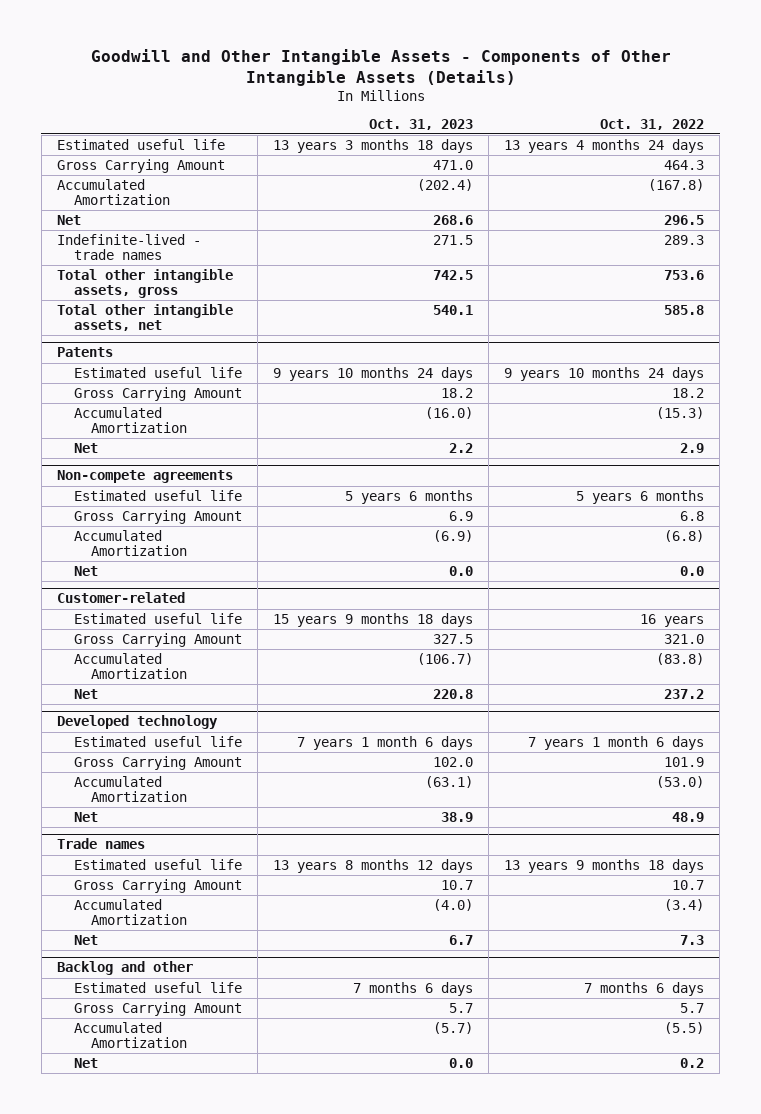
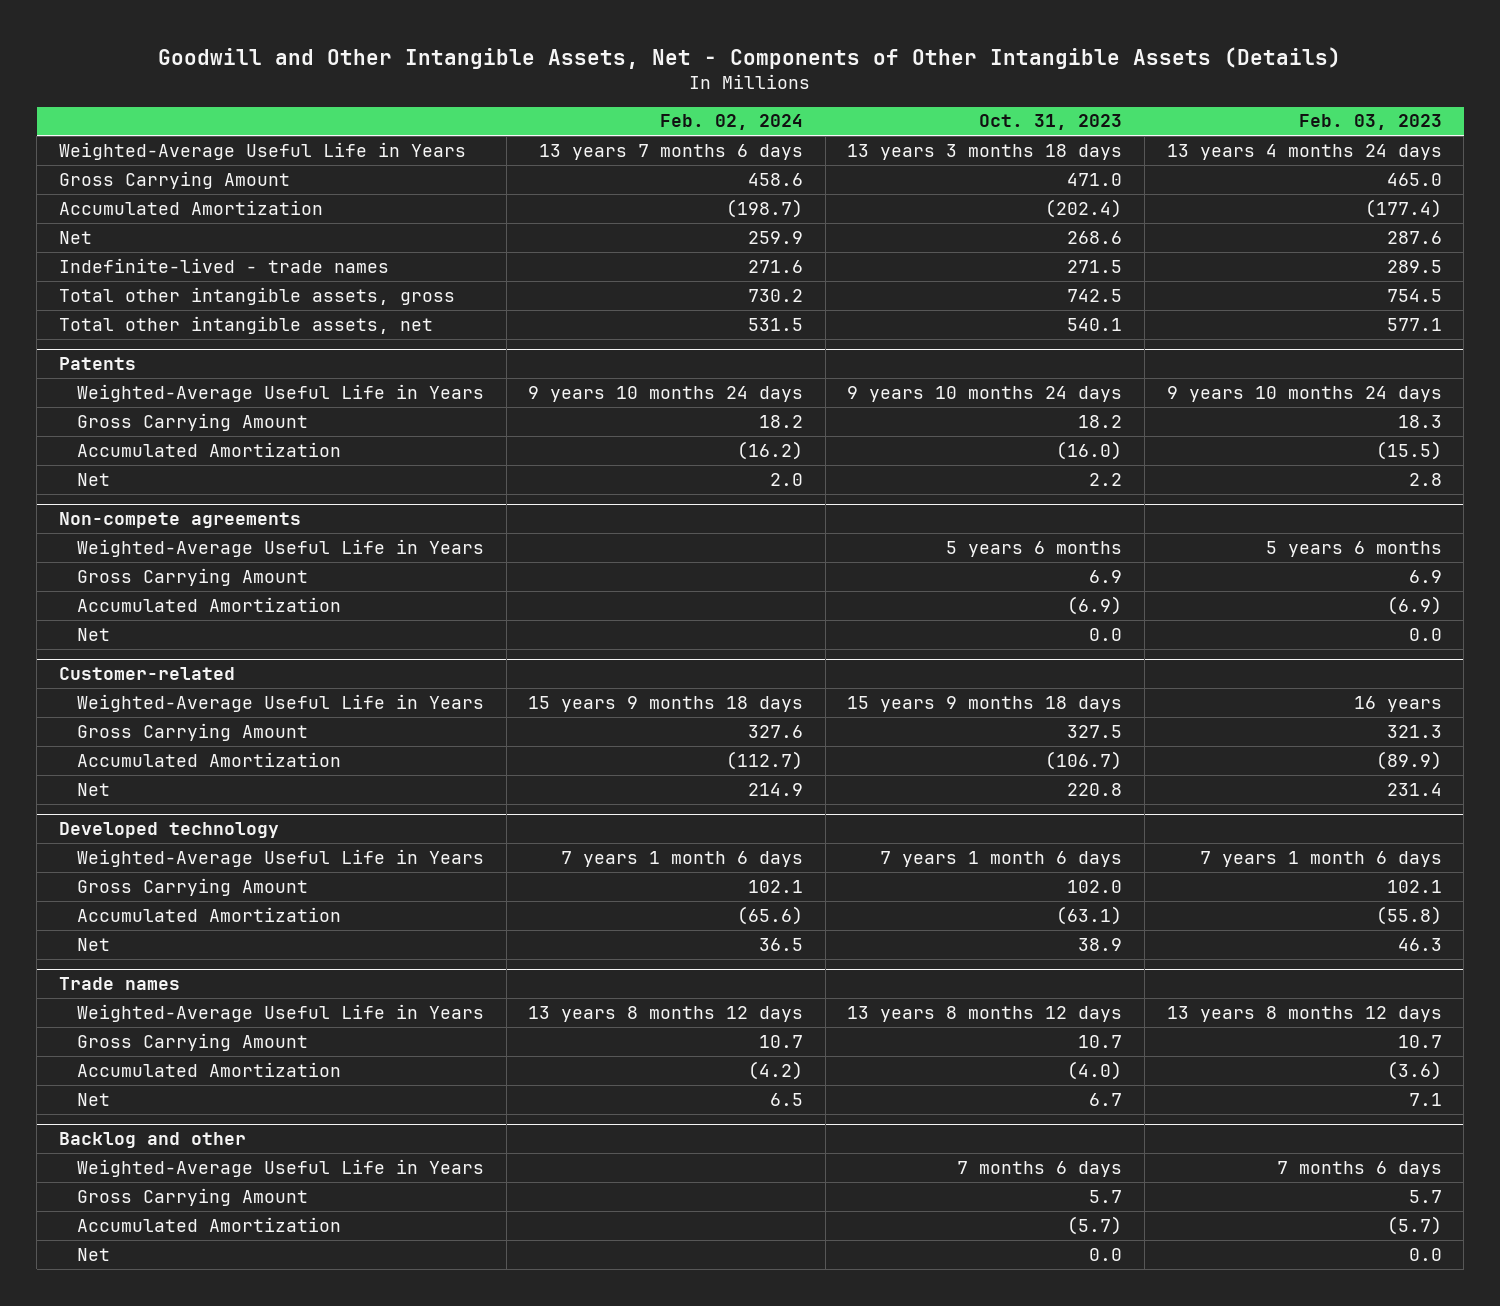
[90,49,671,86] Goodwill and Other Intangible Assets - Components of Other Intangible Assets (Details) -> [158,46,1342,69] Goodwill and Other Intangible Assets, Net - Components of Other Intangible Assets (Details)
[600,118,705,130] Oct. 31, 2022 -> none
none -> [660,114,804,131] Feb. 02, 2024
none -> [1298,114,1442,131] Feb. 03, 2023
[57,138,226,150] Estimated useful life -> [58,141,466,160] Weighted-Average Useful Life in Years
[73,366,242,378] Estimated useful life -> [77,383,485,402] Weighted-Average Useful Life in Years
[73,489,242,501] Estimated useful life -> [77,538,485,557] Weighted-Average Useful Life in Years
[73,612,242,624] Estimated useful life -> [77,693,485,712] Weighted-Average Useful Life in Years
[73,735,242,747] Estimated useful life -> [77,848,485,867] Weighted-Average Useful Life in Years
[73,858,242,870] Estimated useful life -> [77,1003,485,1022] Weighted-Average Useful Life in Years
[73,981,242,993] Estimated useful life -> [77,1158,485,1177] Weighted-Average Useful Life in Years

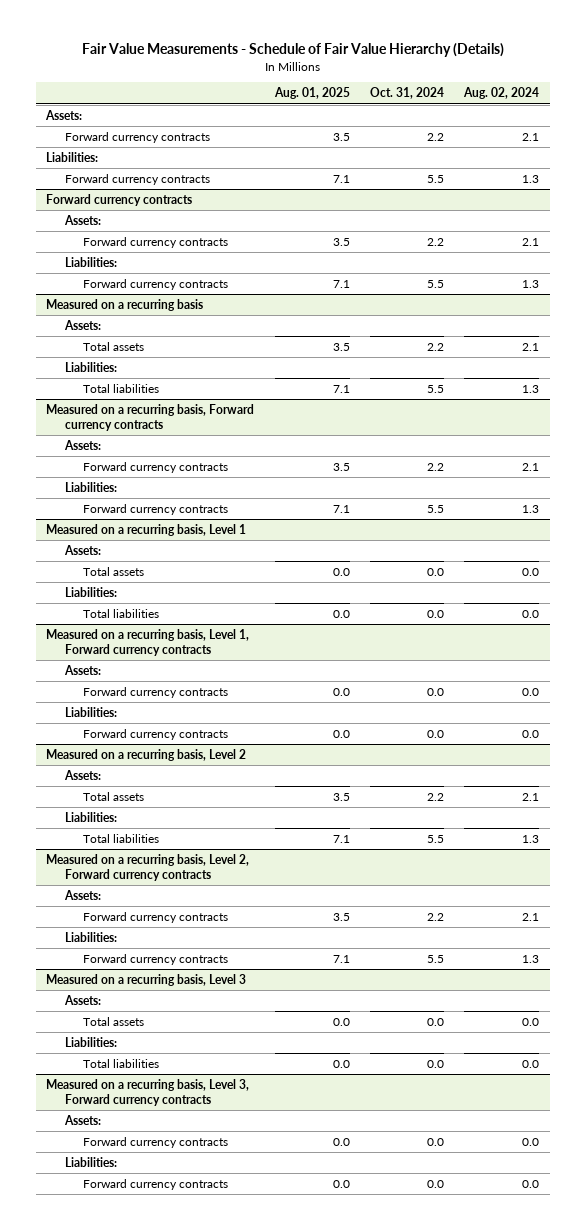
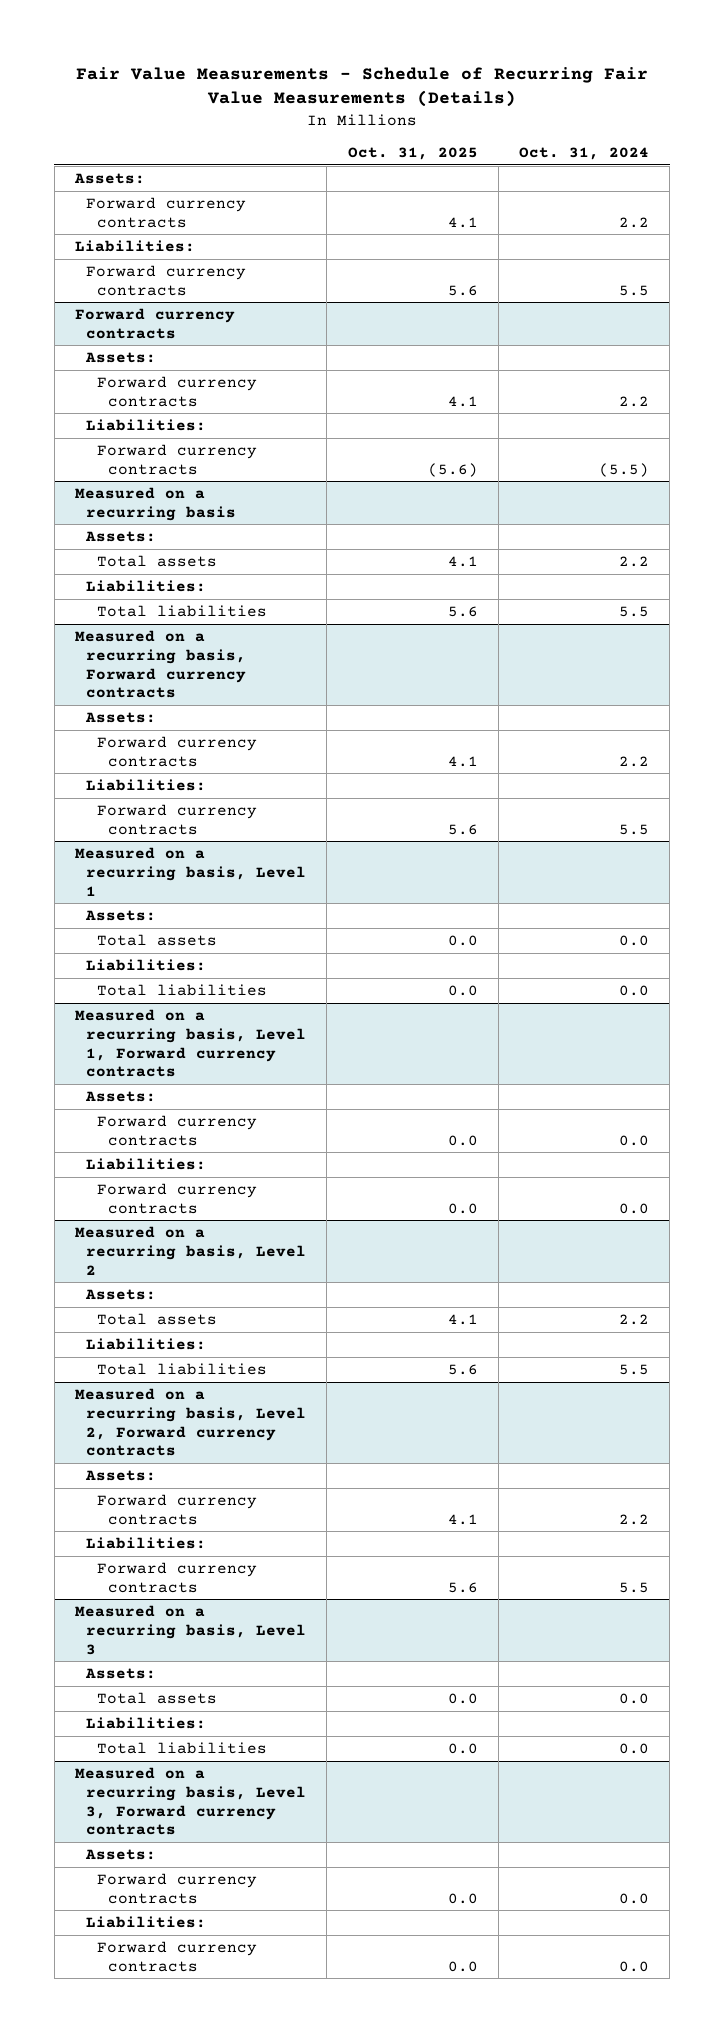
[81,43,504,58] Fair Value Measurements - Schedule of Fair Value Hierarchy (Details) -> [76,66,649,108] Fair Value Measurements - Schedule of Recurring Fair Value Measurements (Details)
[273,87,350,100] Aug. 01, 2025 -> none
[463,87,540,100] Aug. 02, 2024 -> none
none -> [347,147,478,161] Oct. 31, 2025
[426,279,444,288] 5.5 -> [598,462,649,477] (5.5)

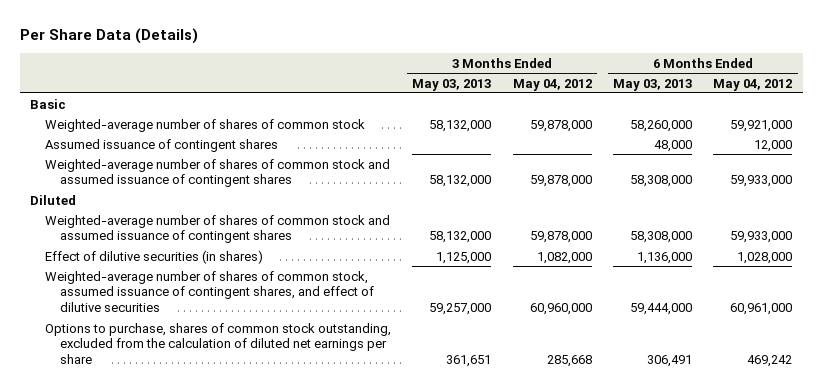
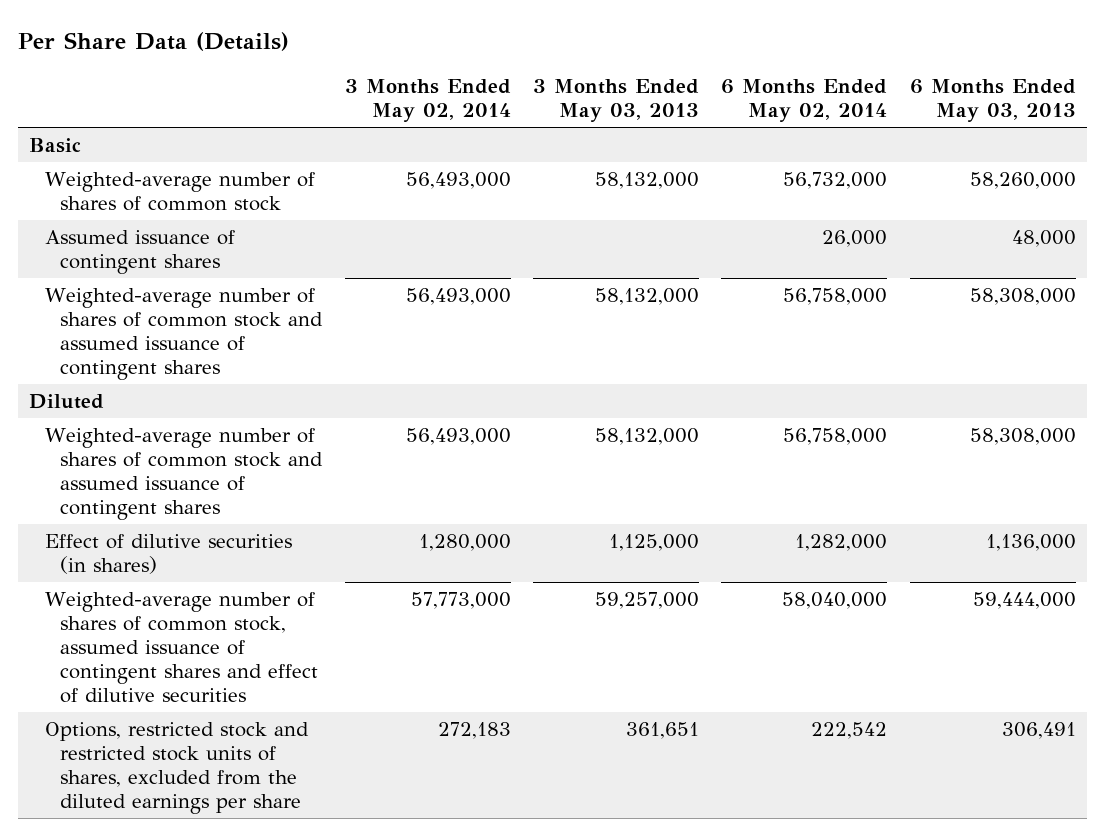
[512,78,592,91] May 04, 2012 -> none
[713,78,793,91] May 04, 2012 -> none
none -> [344,79,511,123] 3 Months Ended May 02, 2014
none -> [721,79,888,123] 6 Months Ended May 02, 2014
[45,270,375,313] Weighted-average number of shares of common stock, assumed issuance of contingent shares, and effect of dilutive securities -> [44,591,319,704] Weighted-average number of shares of common stock, assumed issuance of contingent shares and effect of dilutive securities
[45,322,392,365] Options to purchase, shares of common stock outstanding, excluded from the calculation of diluted net earnings per share -> [44,721,309,815] Options, restricted stock and restricted stock units of shares, excluded from the diluted earnings per share

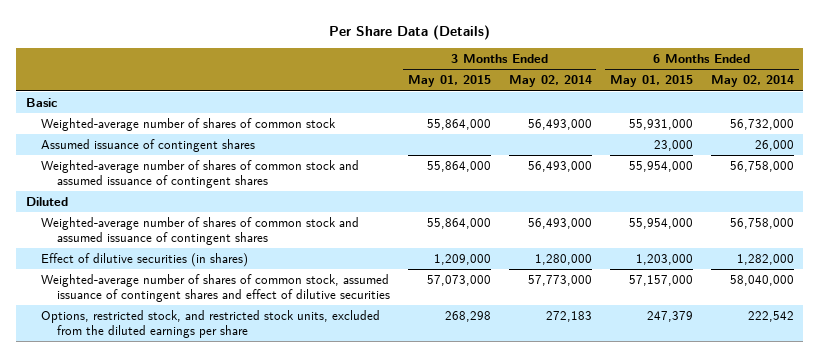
[532,79,699,123] 3 Months Ended May 03, 2013 -> none
[909,79,1076,123] 6 Months Ended May 03, 2013 -> none
none -> [407,75,491,88] May 01, 2015
none -> [609,75,693,88] May 01, 2015
[44,721,309,815] Options, restricted stock and restricted stock units of shares, excluded from the diluted earnings per share -> [41,309,381,338] Options, restricted stock, and restricted stock units, excluded from the diluted earnings per share

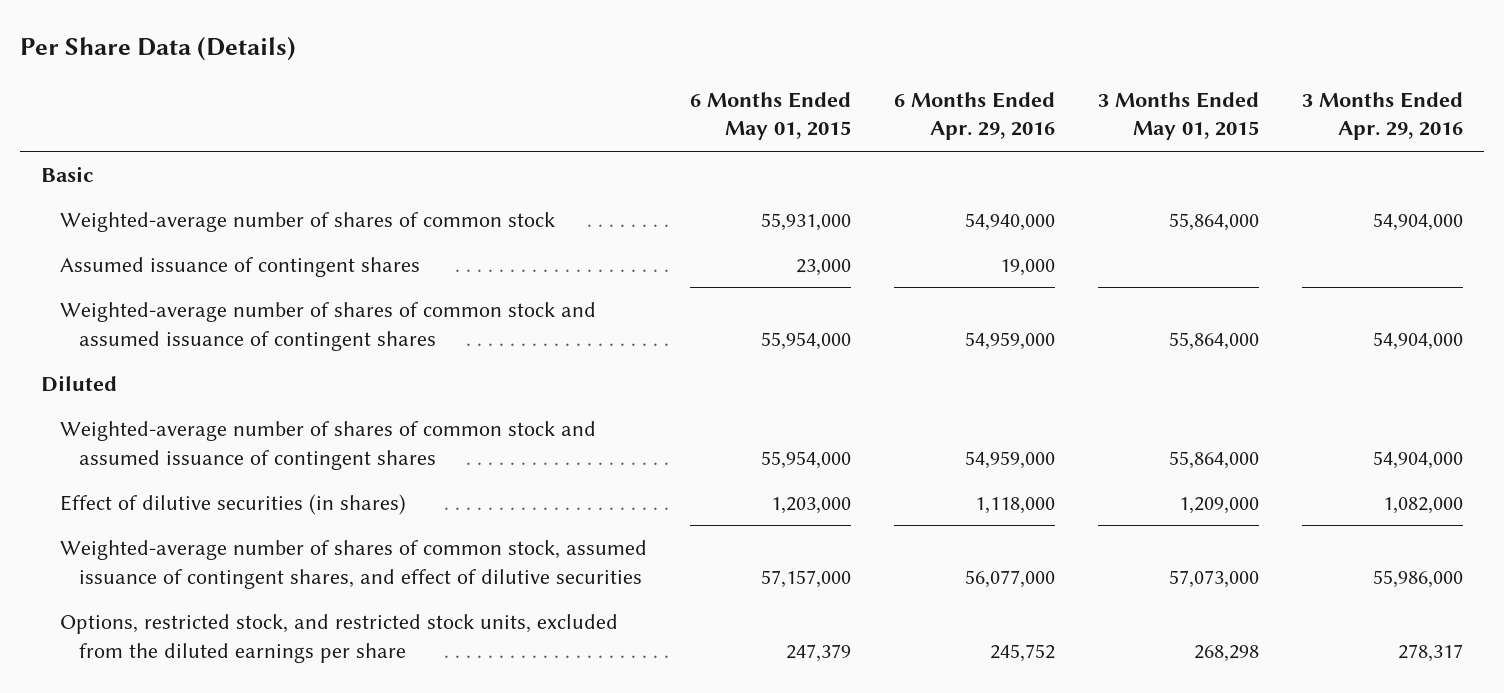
[508,75,592,88] May 02, 2014 -> none
[711,75,795,88] May 02, 2014 -> none
none -> [893,91,1055,141] 6 Months Ended Apr. 29, 2016
none -> [1301,91,1463,141] 3 Months Ended Apr. 29, 2016
[41,273,390,302] Weighted-average number of shares of common stock, assumed issuance of contingent shares and effect of dilutive securities -> [60,539,648,589] Weighted-average number of shares of common stock, assumed issuance of contingent shares, and effect of dilutive securities

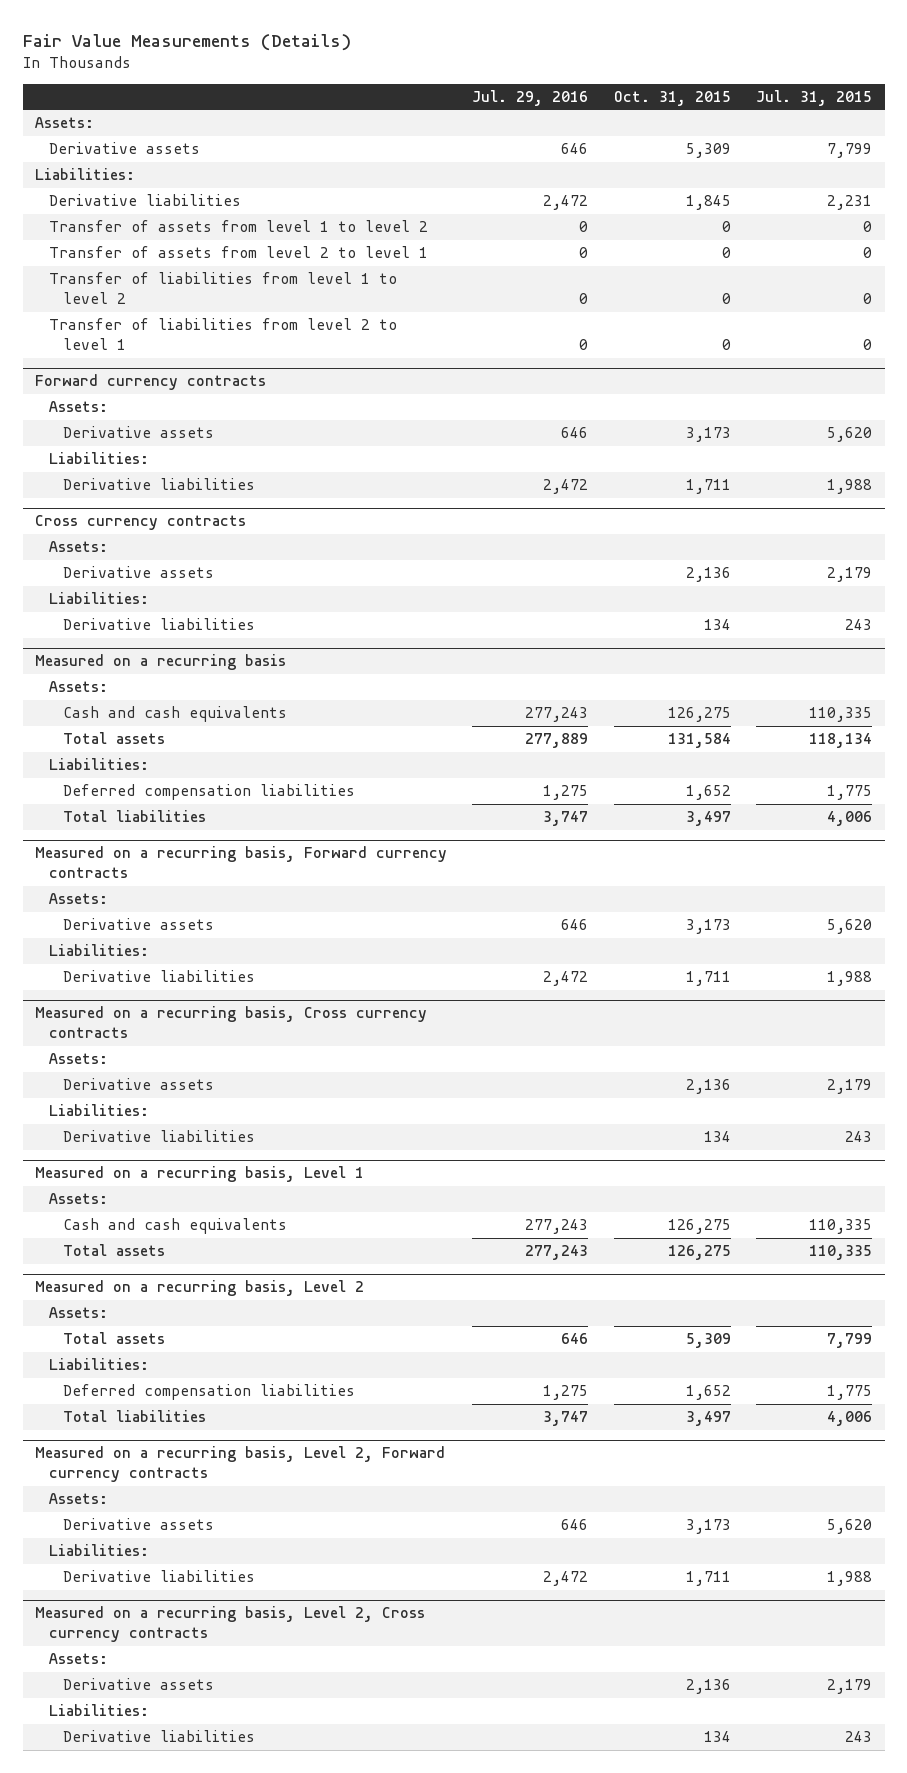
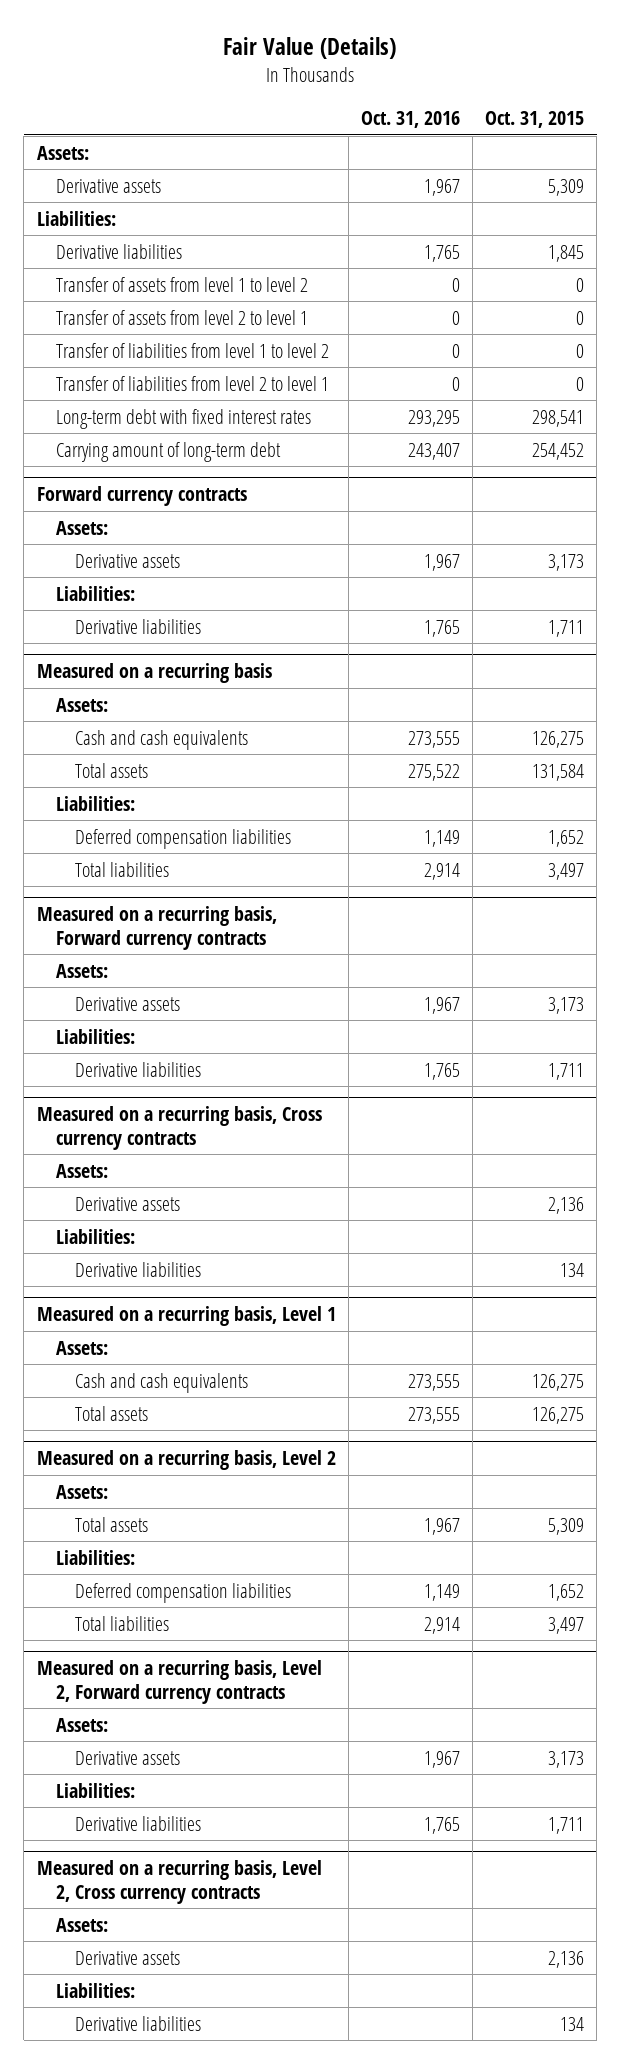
[22,33,351,51] Fair Value Measurements (Details) -> [223,36,397,59] Fair Value (Details)
[472,89,589,106] Jul. 29, 2016 -> none
[755,89,872,106] Jul. 31, 2015 -> none
none -> [360,111,460,129] Oct. 31, 2016
none -> [55,408,311,429] Long-term debt with fixed interest rates
none -> [55,441,281,462] Carrying amount of long-term debt
[35,515,247,531] Cross currency contracts -> none
[48,541,108,553] Assets: -> none
[62,566,214,579] Derivative assets -> none
[48,592,149,605] Liabilities: -> none
[62,618,255,631] Derivative liabilities -> none

